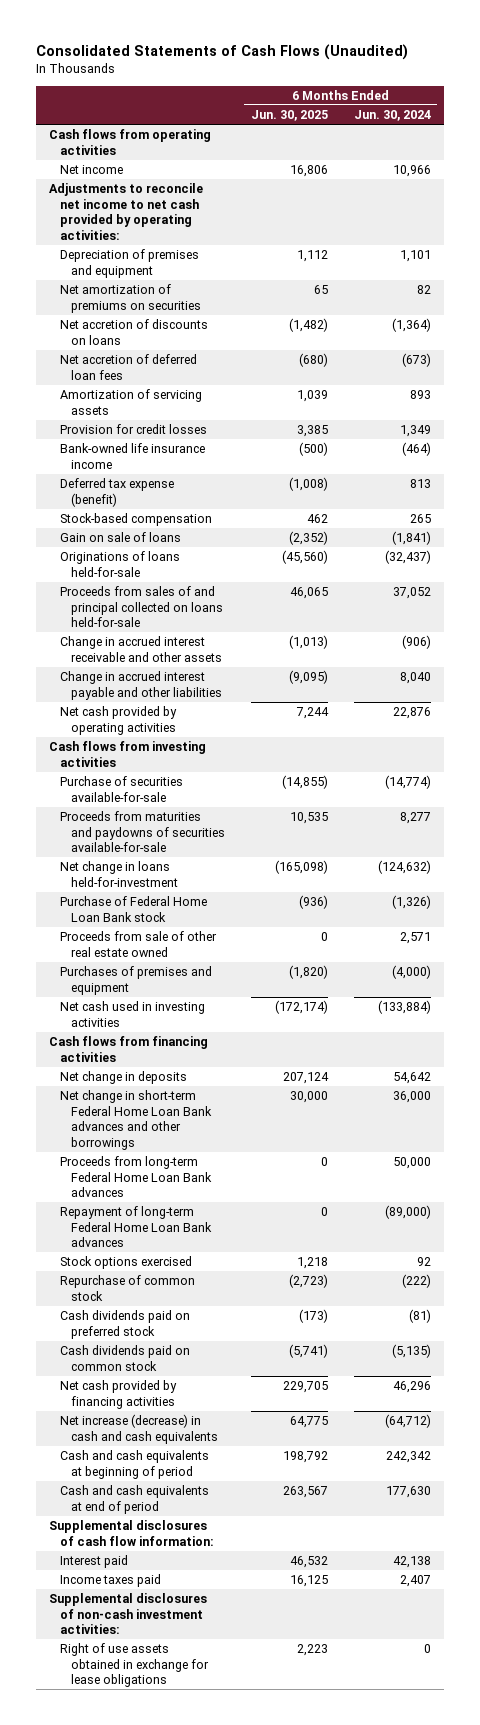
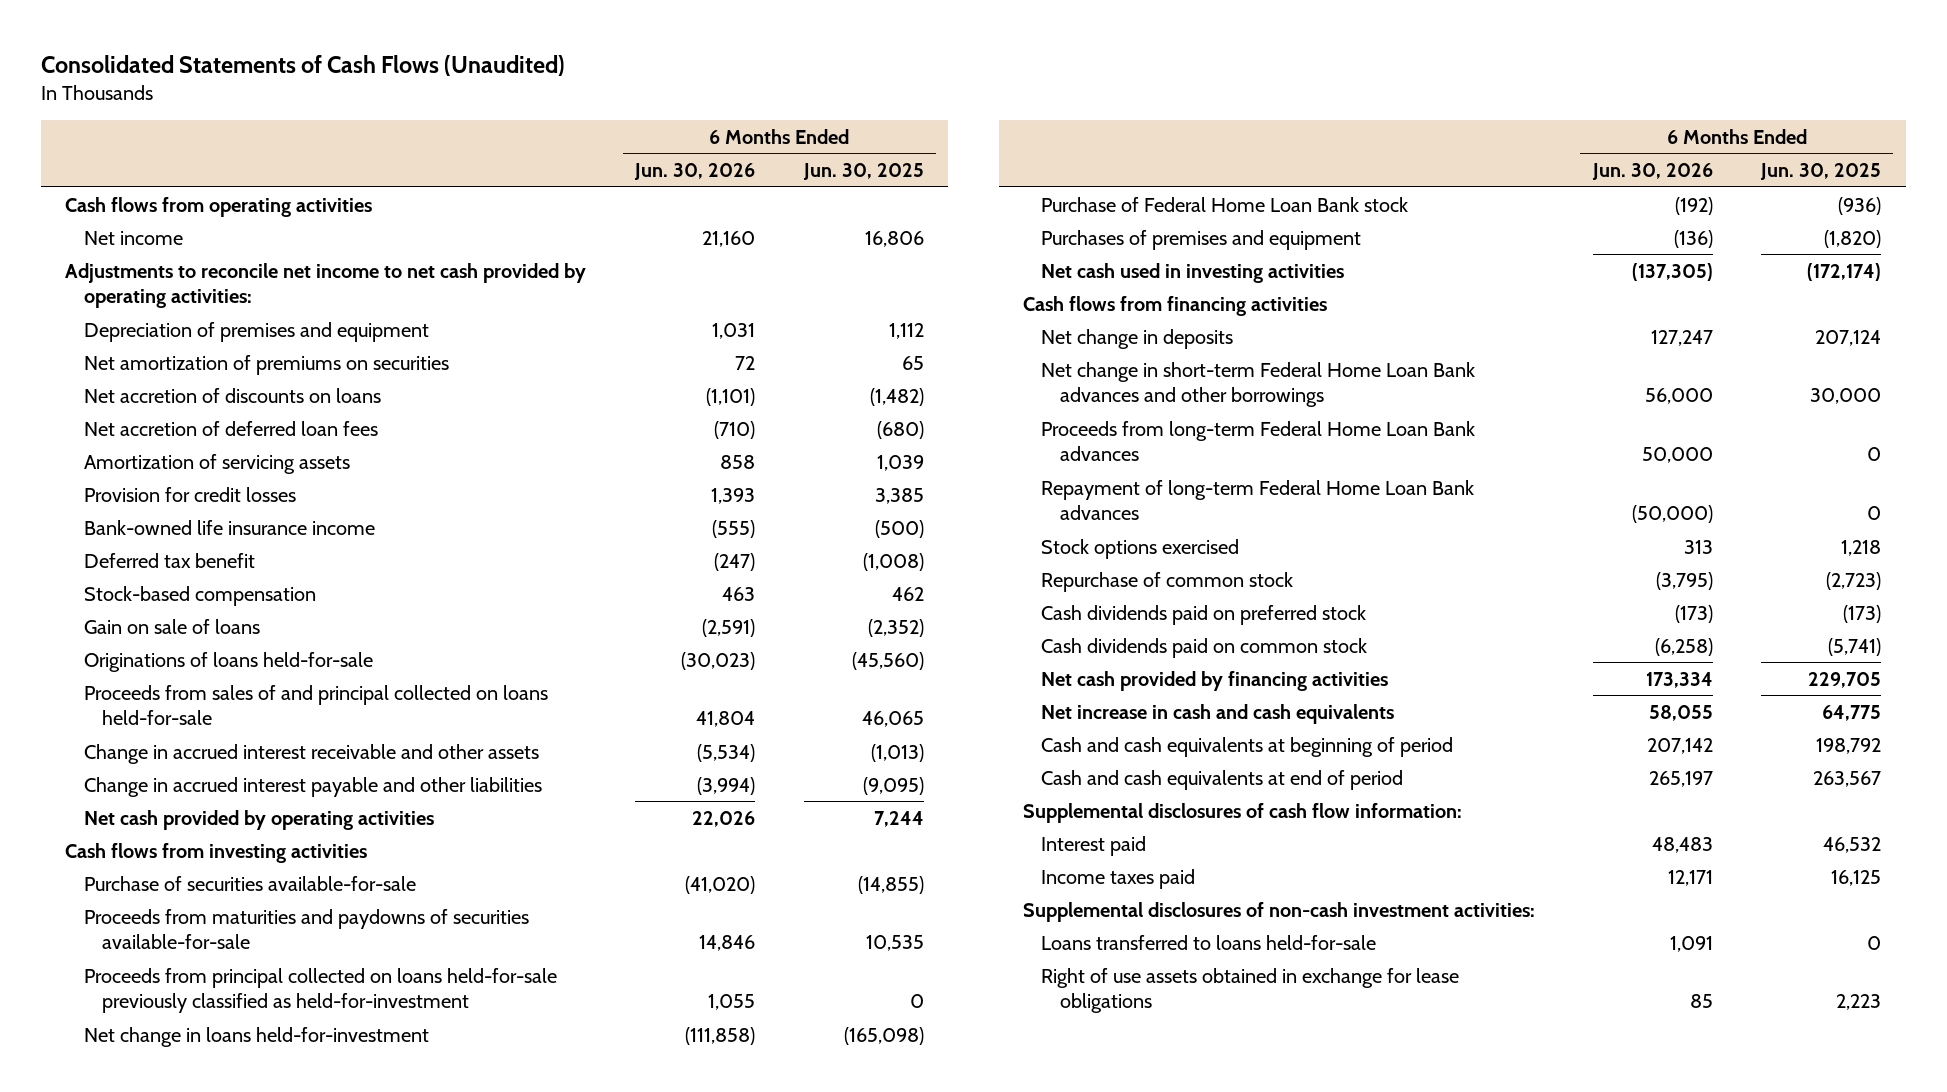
[353,109,431,121] Jun. 30, 2024 -> none
none -> [634,163,756,181] Jun. 30, 2026
[60,478,175,507] Deferred tax expense (benefit) -> [83,552,255,568] Deferred tax benefit
none -> [83,967,557,1013] Proceeds from principal collected on loans held-for-sale previously classified as held-for-investment
[60,931,218,957] Proceeds from sale of other real estate owned -> none
[60,1414,218,1444] Net increase (decrease) in cash and cash equivalents -> [1041,703,1395,724] Net increase in cash and cash equivalents
none -> [1041,934,1377,950] Loans transferred to loans held-for-sale

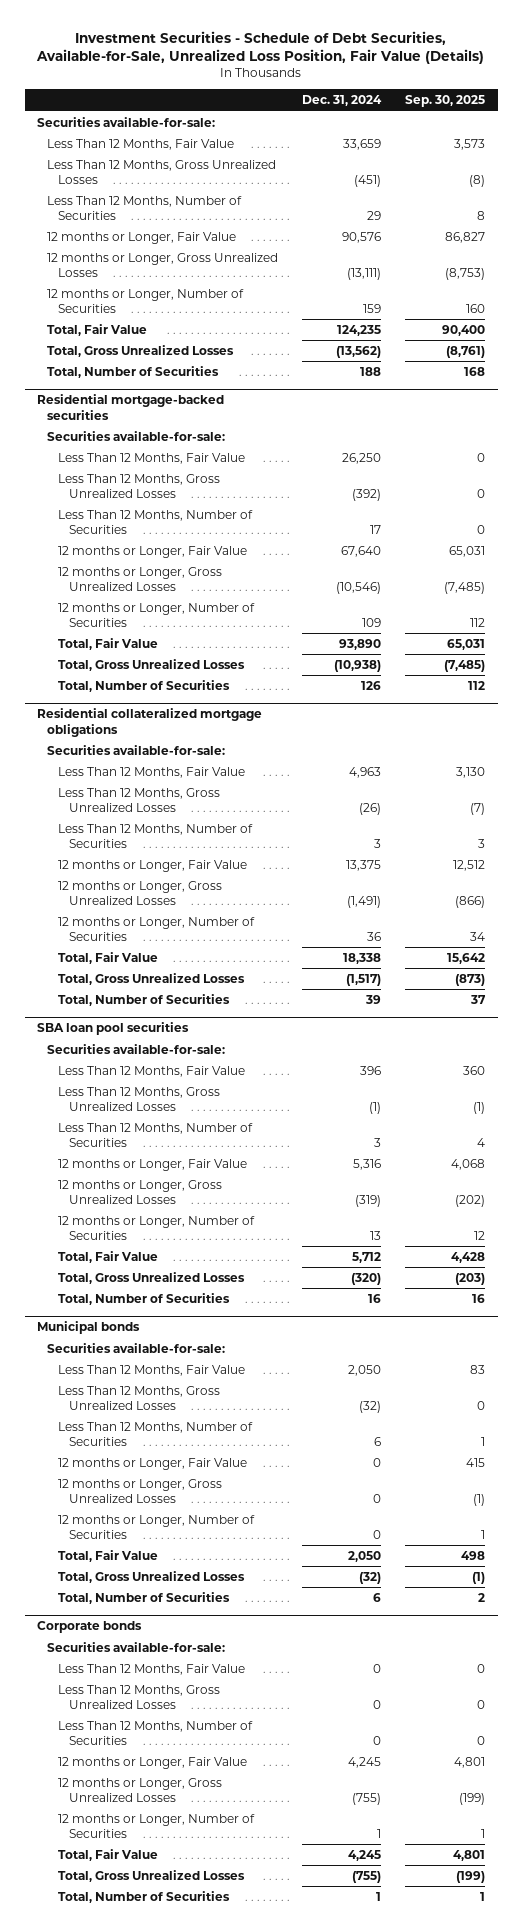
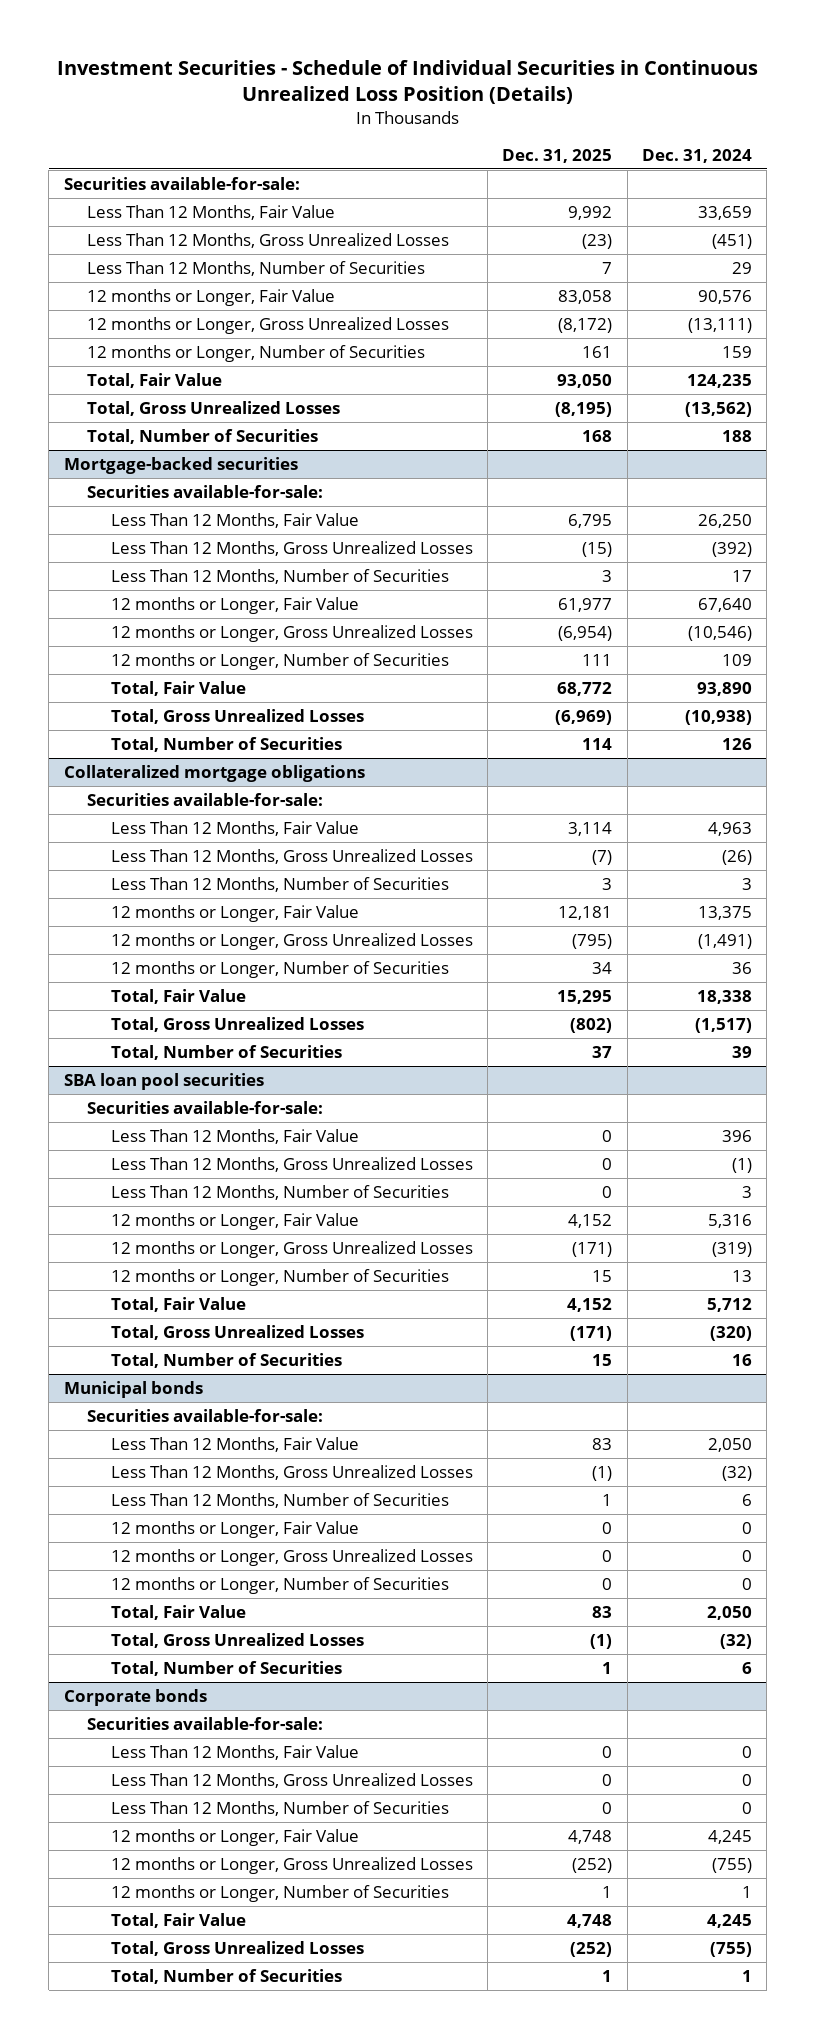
[36,31,485,65] Investment Securities - Schedule of Debt Securities, Available-for-Sale, Unrealized Loss Position, Fair Value (Details) -> [56,60,758,105] Investment Securities - Schedule of Individual Securities in Continuous Unrealized Loss Position (Details)
[405,95,486,108] Sep. 30, 2025 -> none
none -> [502,149,613,164] Dec. 31, 2025
[36,394,224,420] Residential mortgage-backed securities -> [63,456,298,474] Mortgage-backed securities
[36,708,262,737] Residential collateralized mortgage obligations -> [63,764,365,782] Collateralized mortgage obligations

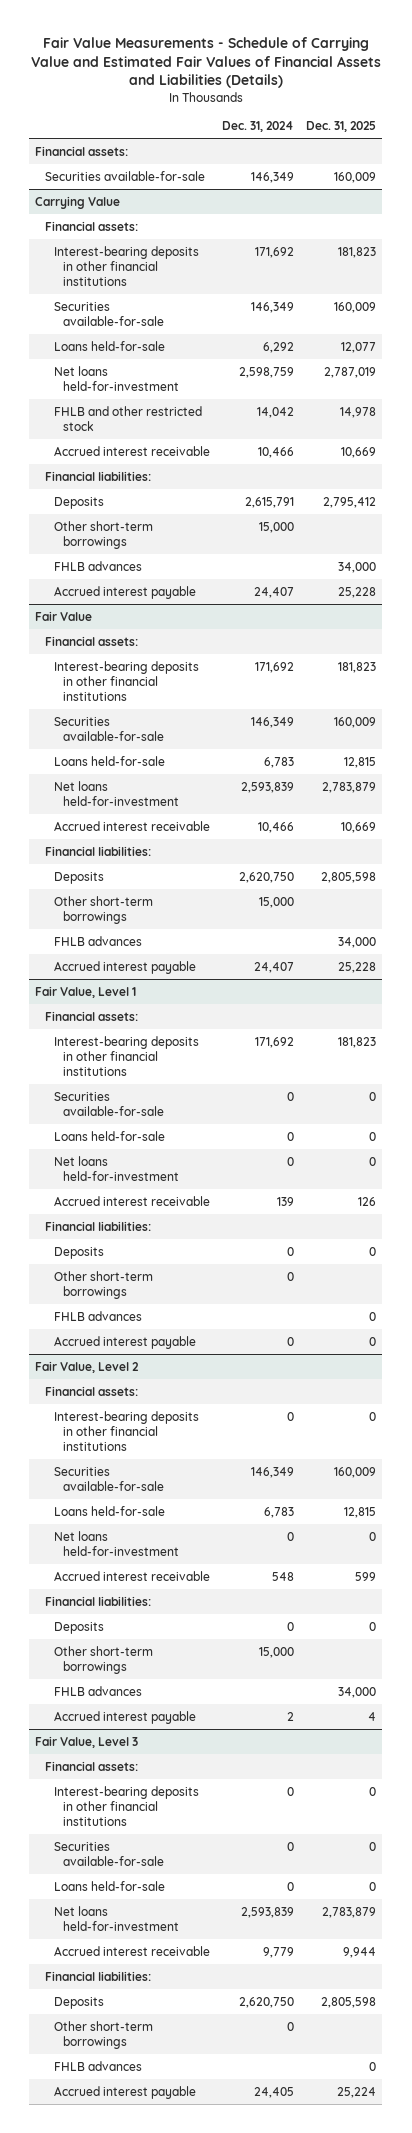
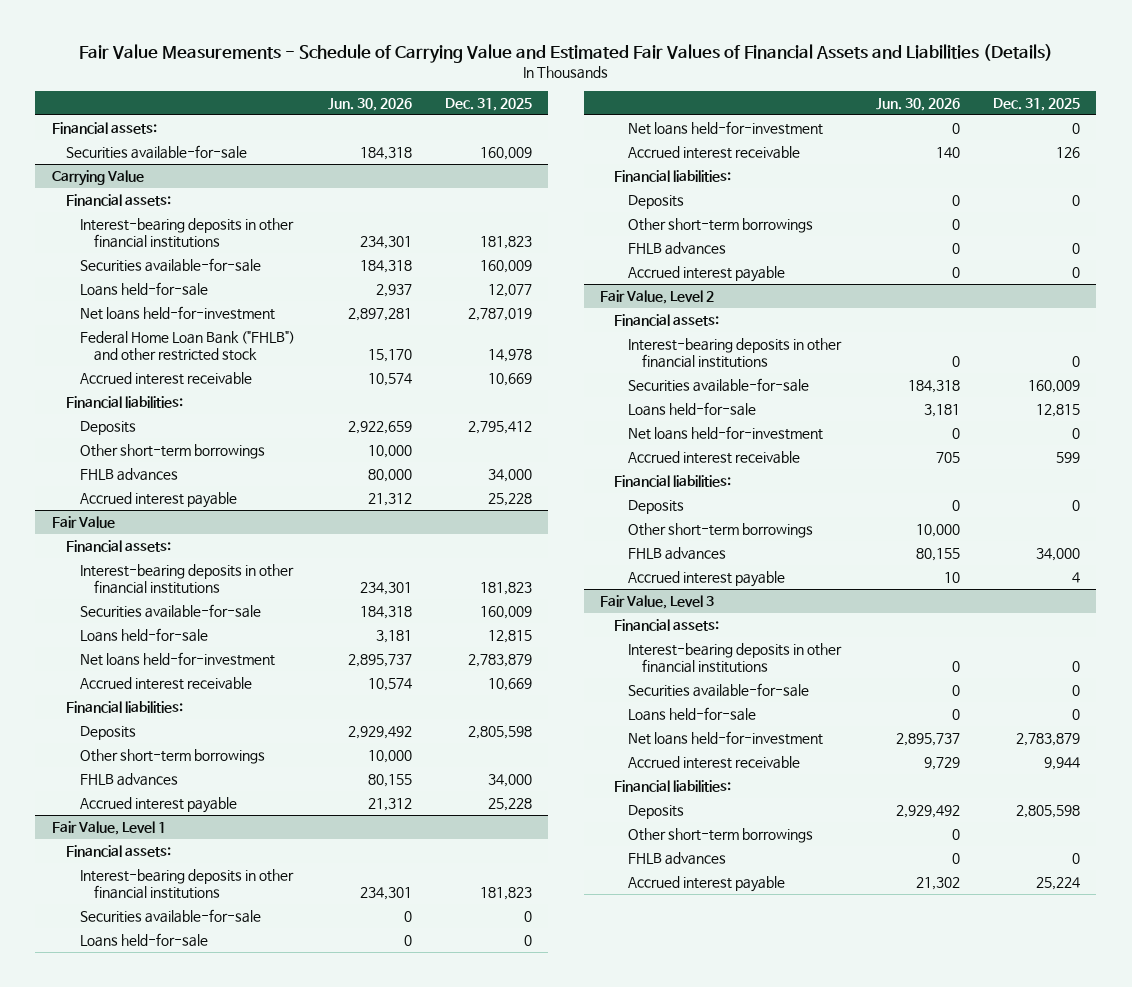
[221,121,294,133] Dec. 31, 2024 -> none
none -> [327,97,412,111] Jun. 30, 2026
[53,405,202,431] FHLB and other restricted stock -> [79,330,295,362] Federal Home Loan Bank ("FHLB") and other restricted stock

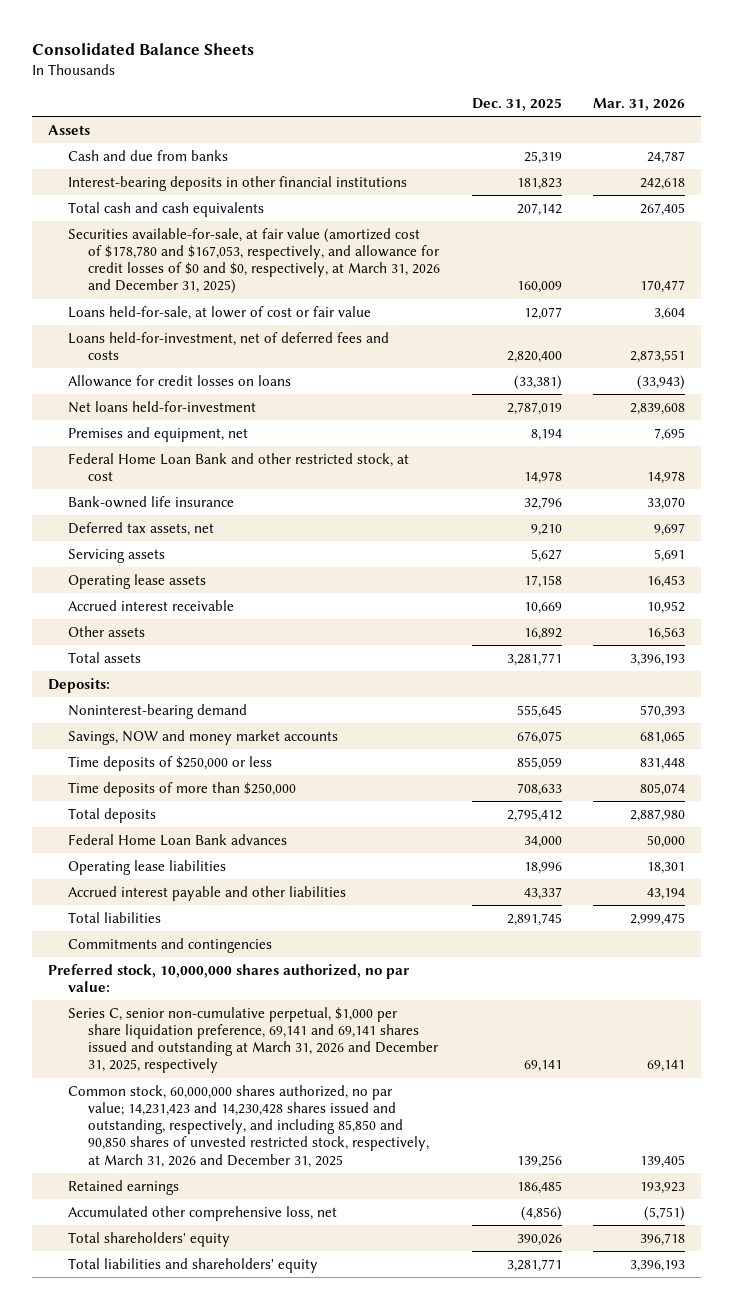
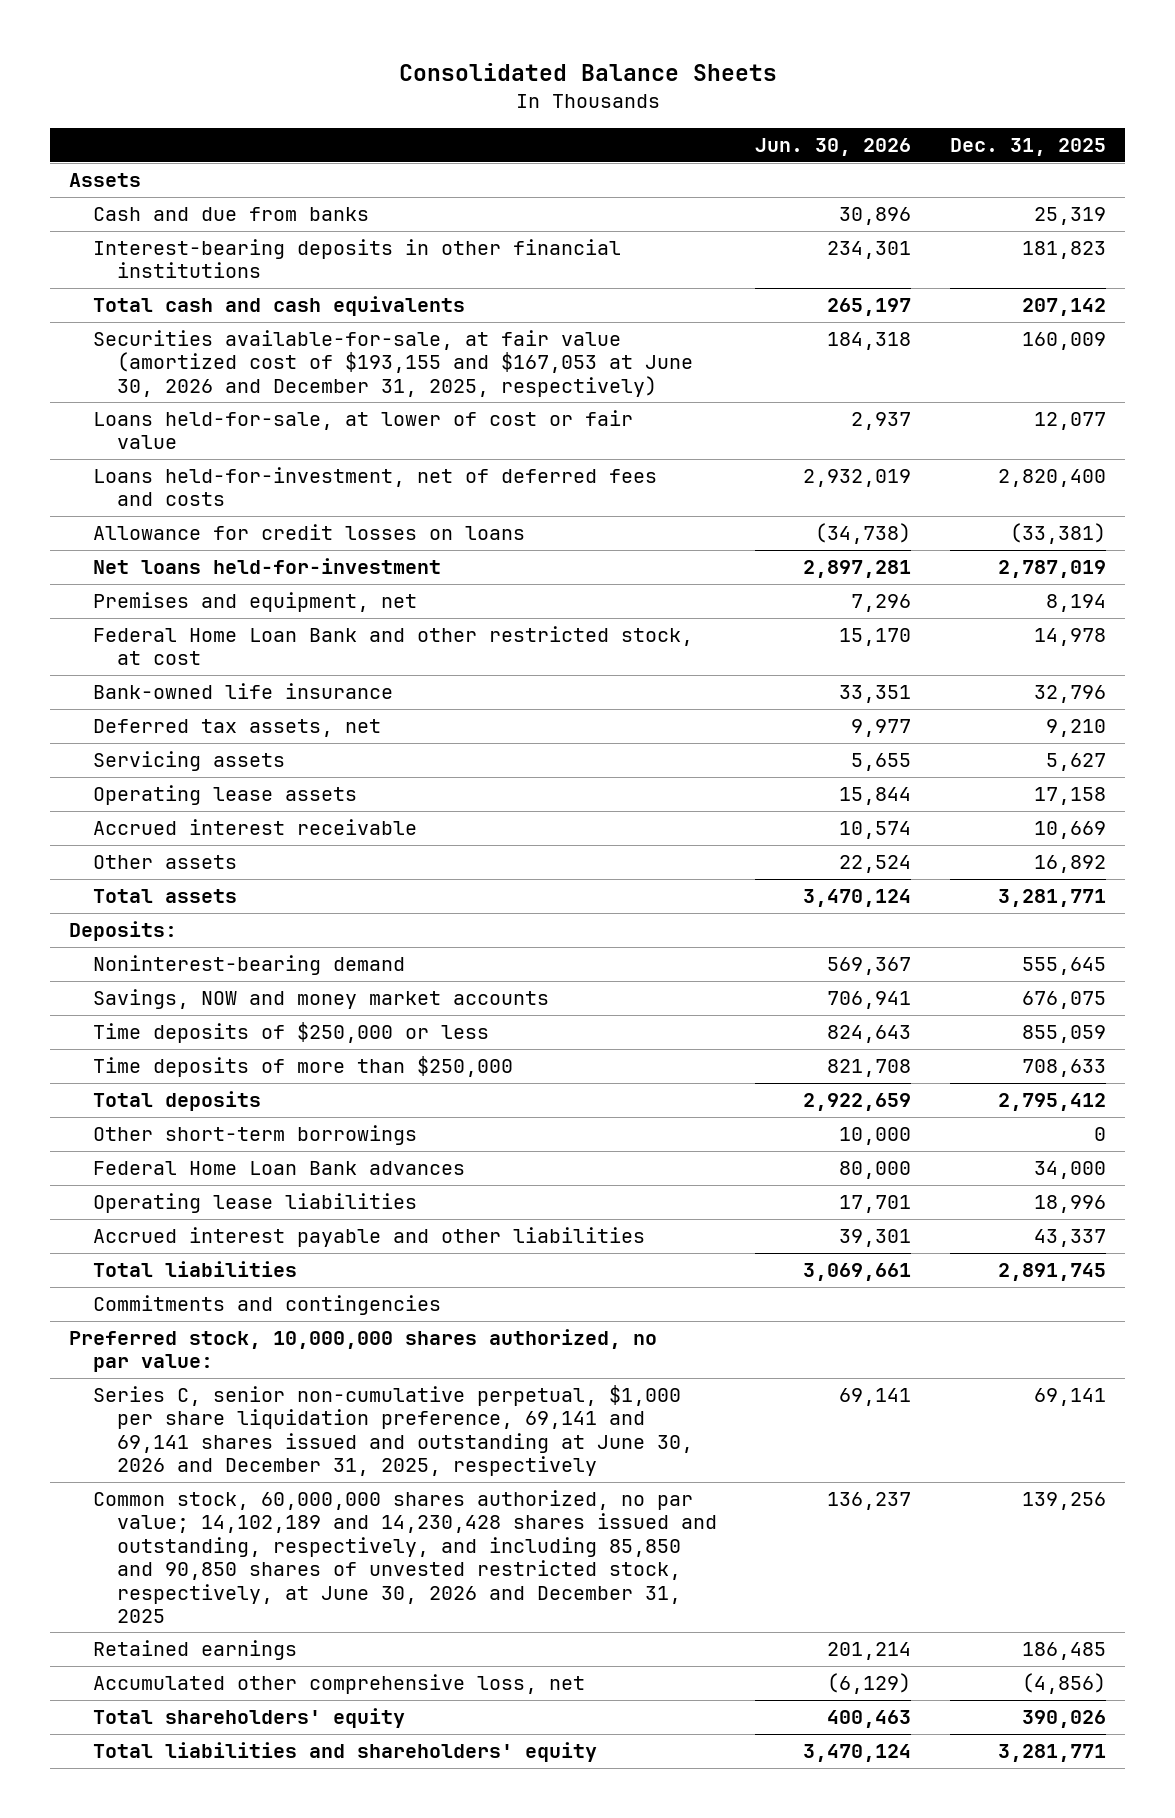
[593,97,686,111] Mar. 31, 2026 -> none
none -> [755,138,912,157] Jun. 30, 2026
[68,227,441,295] Securities available-for-sale, at fair value (amortized cost of $178,780 and $167,053, respectively, and allowance for credit losses of $0 and $0, respectively, at March 31, 2026 and December 31, 2025) -> [92,330,693,397] Securities available-for-sale, at fair value (amortized cost of $193,155 and $167,053 at June 30, 2026 and December 31, 2025, respectively)
none -> [92,1125,417,1146] Other short-term borrowings
[68,1006,440,1074] Series C, senior non-cumulative perpetual, $1,000 per share liquidation preference, 69,141 and 69,141 shares issued and outstanding at March 31, 2026 and December 31, 2025, respectively -> [92,1385,693,1477] Series C, senior non-cumulative perpetual, $1,000 per share liquidation preference, 69,141 and 69,141 shares issued and outstanding at June 30, 2026 and December 31, 2025, respectively
[68,1084,430,1168] Common stock, 60,000,000 shares authorized, no par value; 14,231,423 and 14,230,428 shares issued and outstanding, respectively, and including 85,850 and 90,850 shares of unvested restricted stock, respectively, at March 31, 2026 and December 31, 2025 -> [92,1490,717,1623] Common stock, 60,000,000 shares authorized, no par value; 14,102,189 and 14,230,428 shares issued and outstanding, respectively, and including 85,850 and 90,850 shares of unvested restricted stock, respectively, at June 30, 2026 and December 31, 2025

